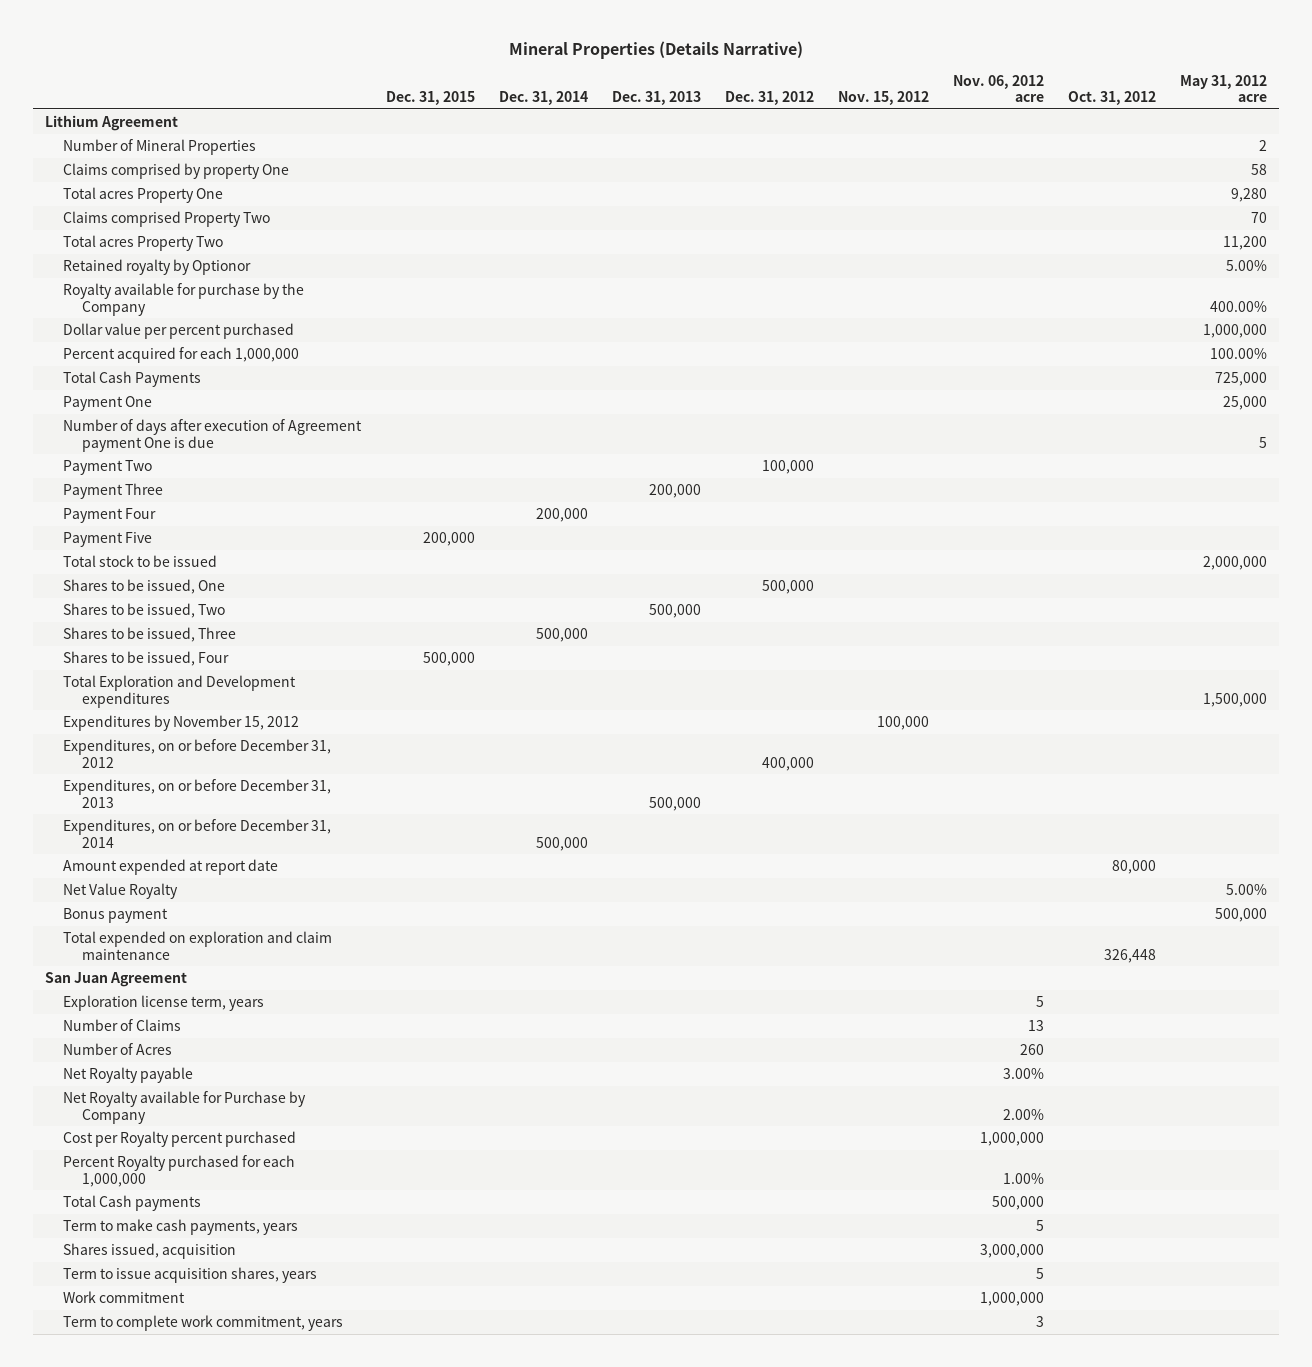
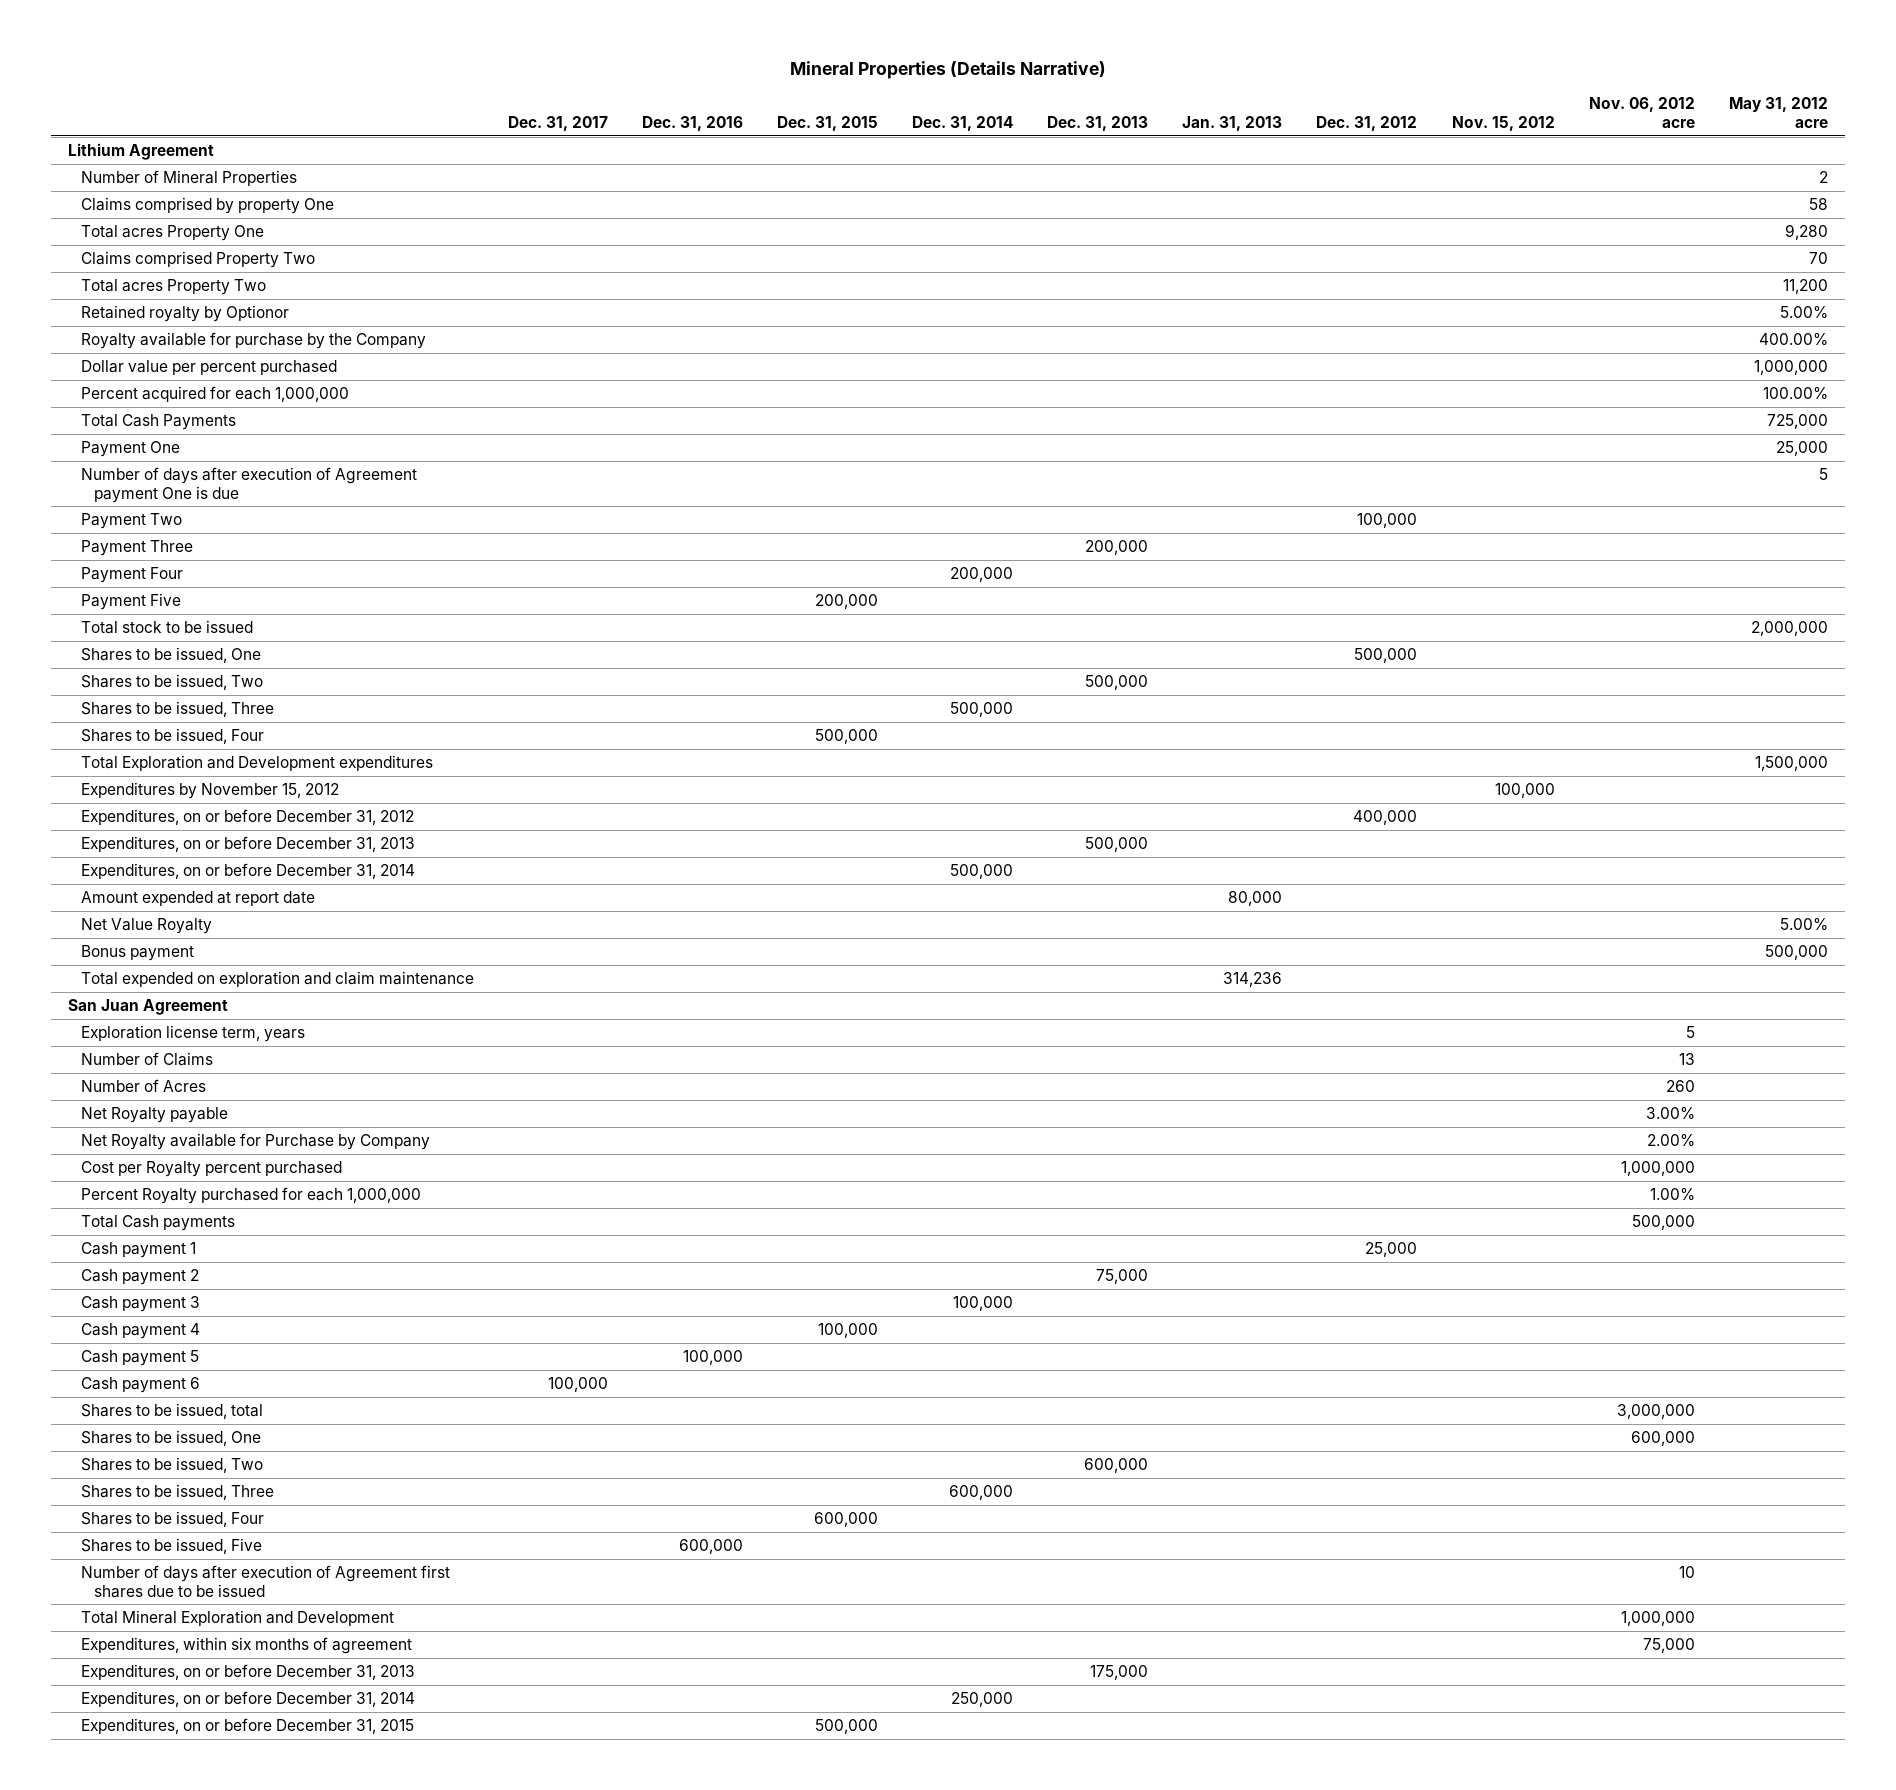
[1068,91,1157,106] Oct. 31, 2012 -> none
none -> [508,115,609,131] Dec. 31, 2017
none -> [642,115,744,131] Dec. 31, 2016
none -> [1182,115,1283,131] Jan. 31, 2013
[63,1219,299,1236] Term to make cash payments, years -> none
[63,1243,237,1260] Shares issued, acquisition -> none
[63,1267,318,1284] Term to issue acquisition shares, years -> none
[63,1291,186,1304] Work commitment -> none
[63,1315,344,1332] Term to complete work commitment, years -> none
none -> [81,1241,197,1258] Cash payment 1
none -> [81,1268,200,1285] Cash payment 2
none -> [81,1295,201,1312] Cash payment 3
none -> [81,1322,201,1339] Cash payment 4
none -> [81,1349,200,1366] Cash payment 5
none -> [81,1376,201,1393] Cash payment 6
none -> [81,1402,264,1419] Shares to be issued, total
none -> [81,1429,262,1446] Shares to be issued, One
none -> [81,1456,264,1473] Shares to be issued, Two
none -> [81,1483,275,1500] Shares to be issued, Three
none -> [81,1510,265,1527] Shares to be issued, Four
none -> [81,1537,263,1554] Shares to be issued, Five
none -> [81,1564,451,1598] Number of days after execution of Agreement first shares due to be issued
none -> [81,1609,395,1626] Total Mineral Exploration and Development
none -> [81,1636,413,1654] Expenditures, within six months of agreement
none -> [81,1663,416,1680] Expenditures, on or before December 31, 2013
none -> [81,1690,416,1707] Expenditures, on or before December 31, 2014
none -> [81,1717,415,1734] Expenditures, on or before December 31, 2015

